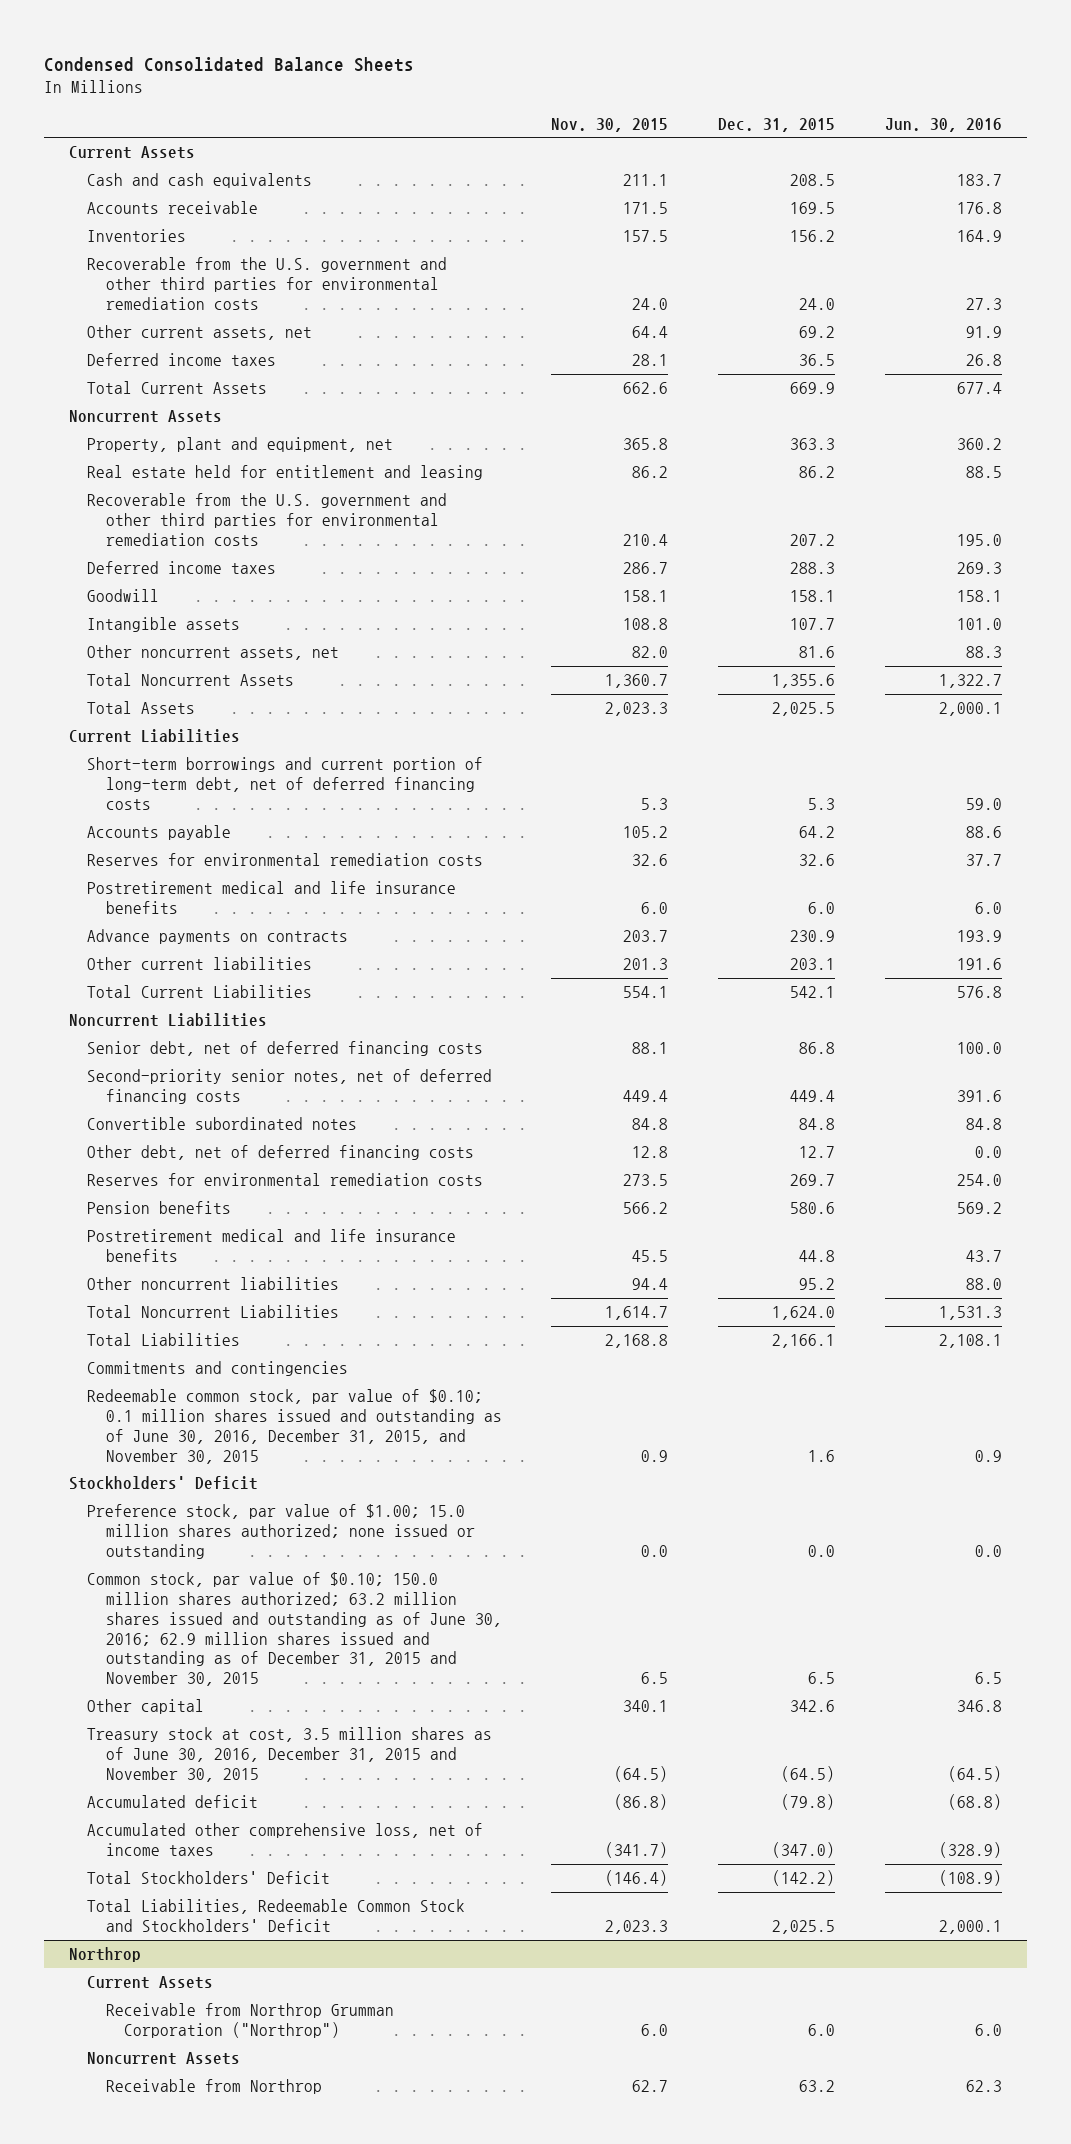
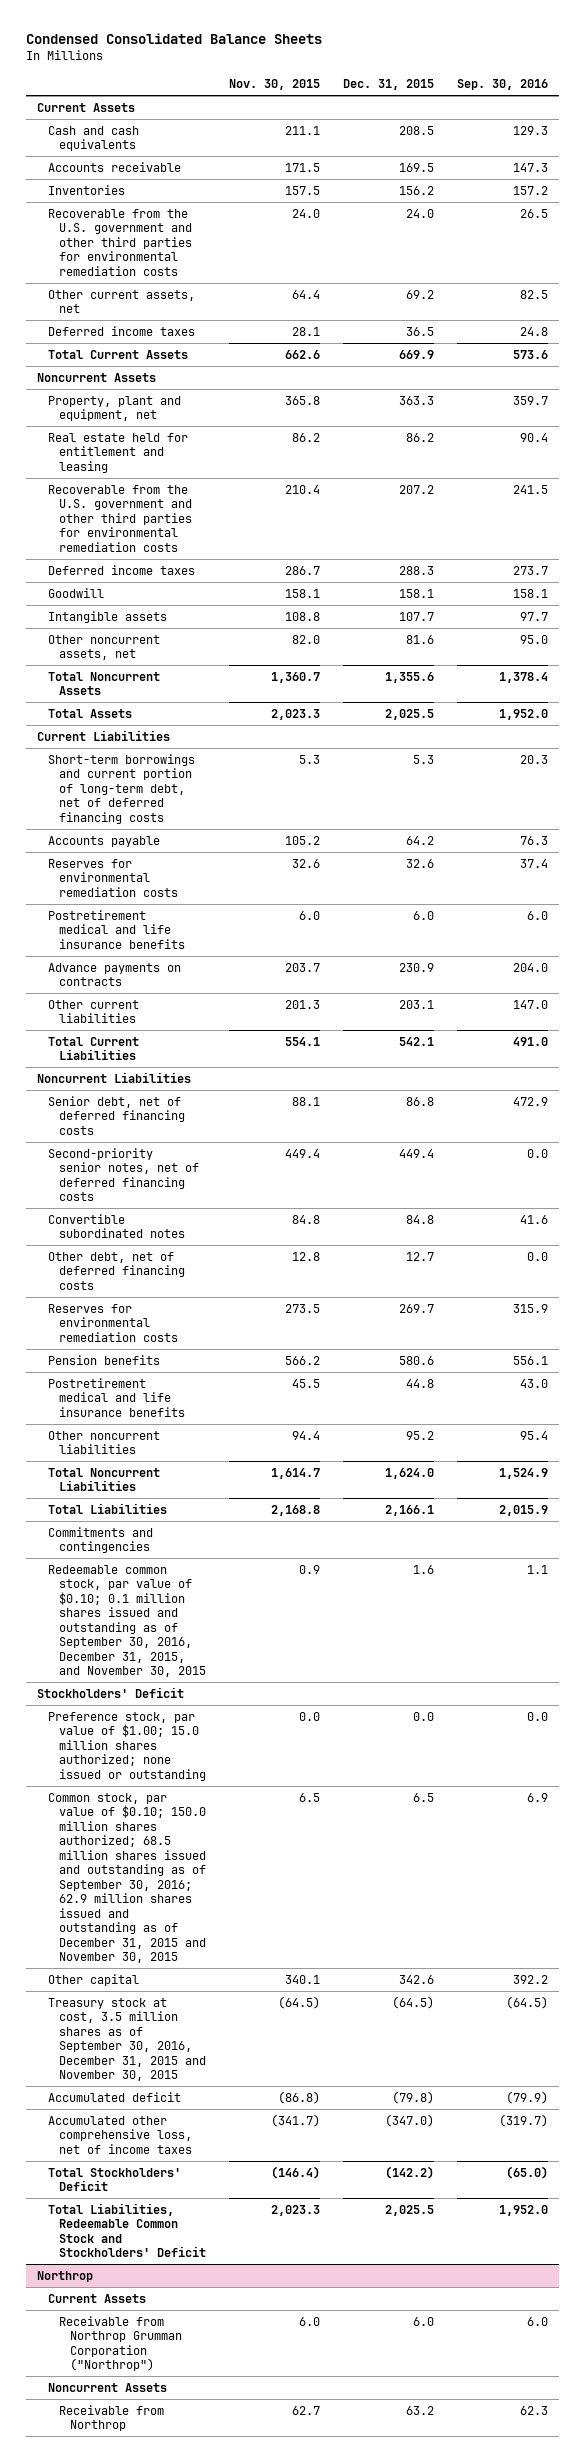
[884,117,1002,132] Jun. 30, 2016 -> none
none -> [456,79,548,91] Sep. 30, 2016
[87,1389,502,1464] Redeemable common stock, par value of $0.10; 0.1 million shares issued and outstanding as of June 30, 2016, December 31, 2015, and November 30, 2015 -> [48,1564,207,1678] Redeemable common stock, par value of $0.10; 0.1 million shares issued and outstanding as of September 30, 2016, December 31, 2015, and November 30, 2015
[87,1572,502,1687] Common stock, par value of $0.10; 150.0 million shares authorized; 63.2 million shares issued and outstanding as of June 30, 2016; 62.9 million shares issued and outstanding as of December 31, 2015 and November 30, 2015 -> [48,1792,207,1964] Common stock, par value of $0.10; 150.0 million shares authorized; 68.5 million shares issued and outstanding as of September 30, 2016; 62.9 million shares issued and outstanding as of December 31, 2015 and November 30, 2015
[87,1727,493,1782] Treasury stock at cost, 3.5 million shares as of June 30, 2016, December 31, 2015 and November 30, 2015 -> [48,1997,207,2082] Treasury stock at cost, 3.5 million shares as of September 30, 2016, December 31, 2015 and November 30, 2015

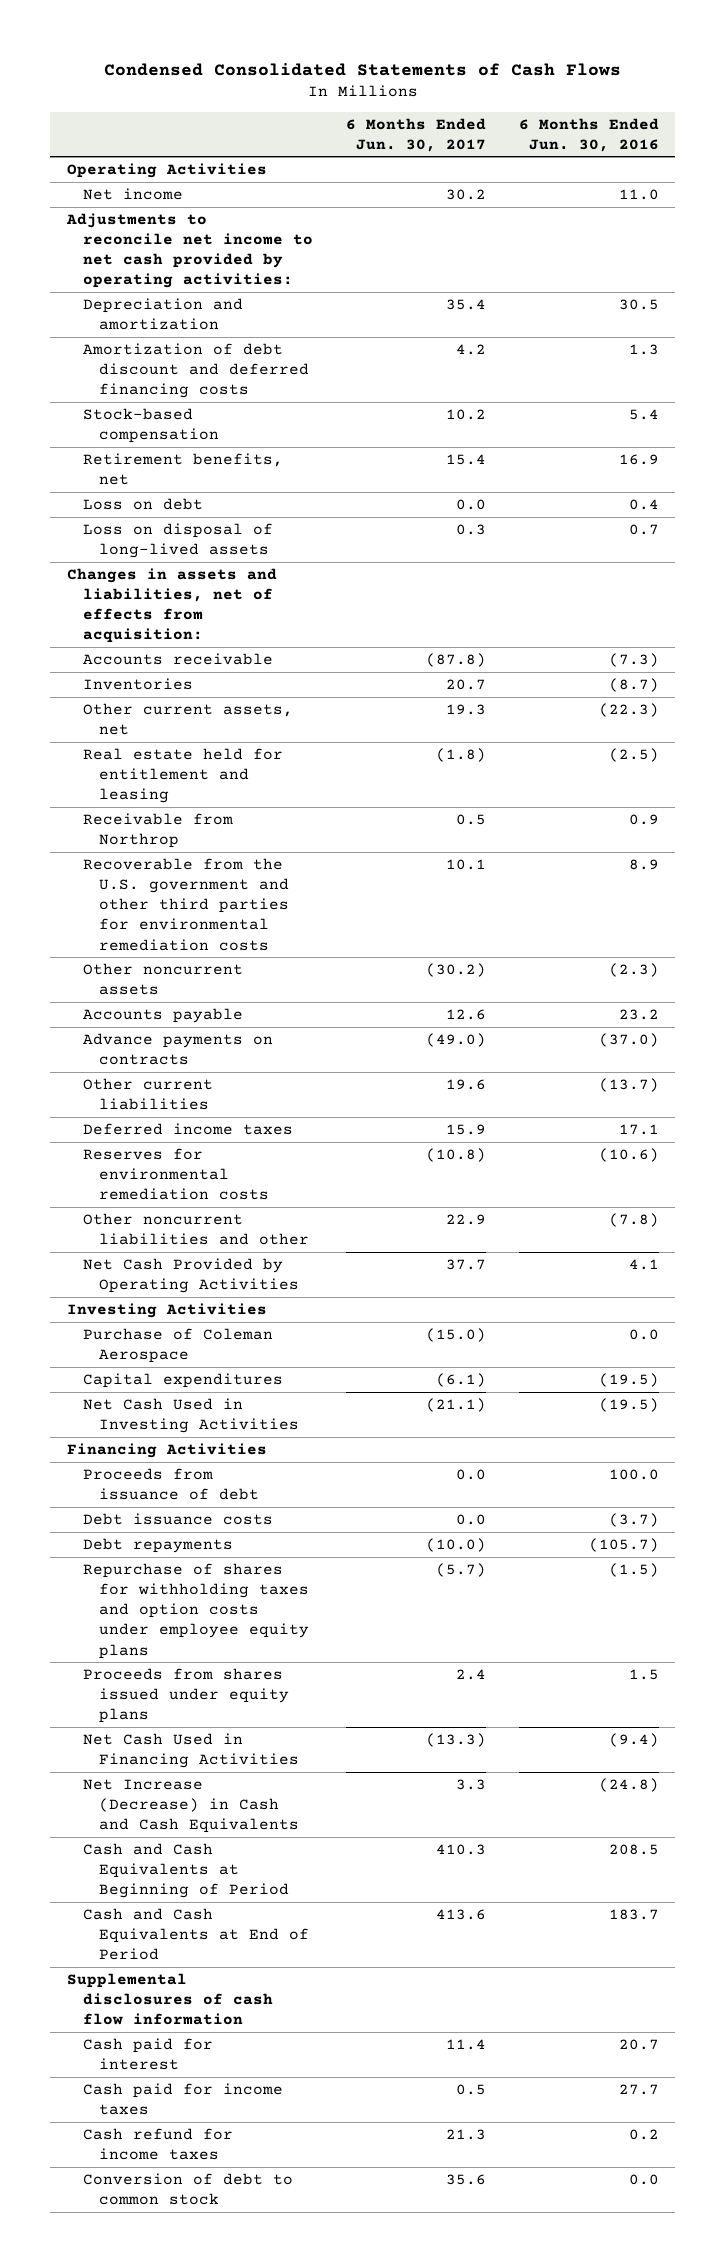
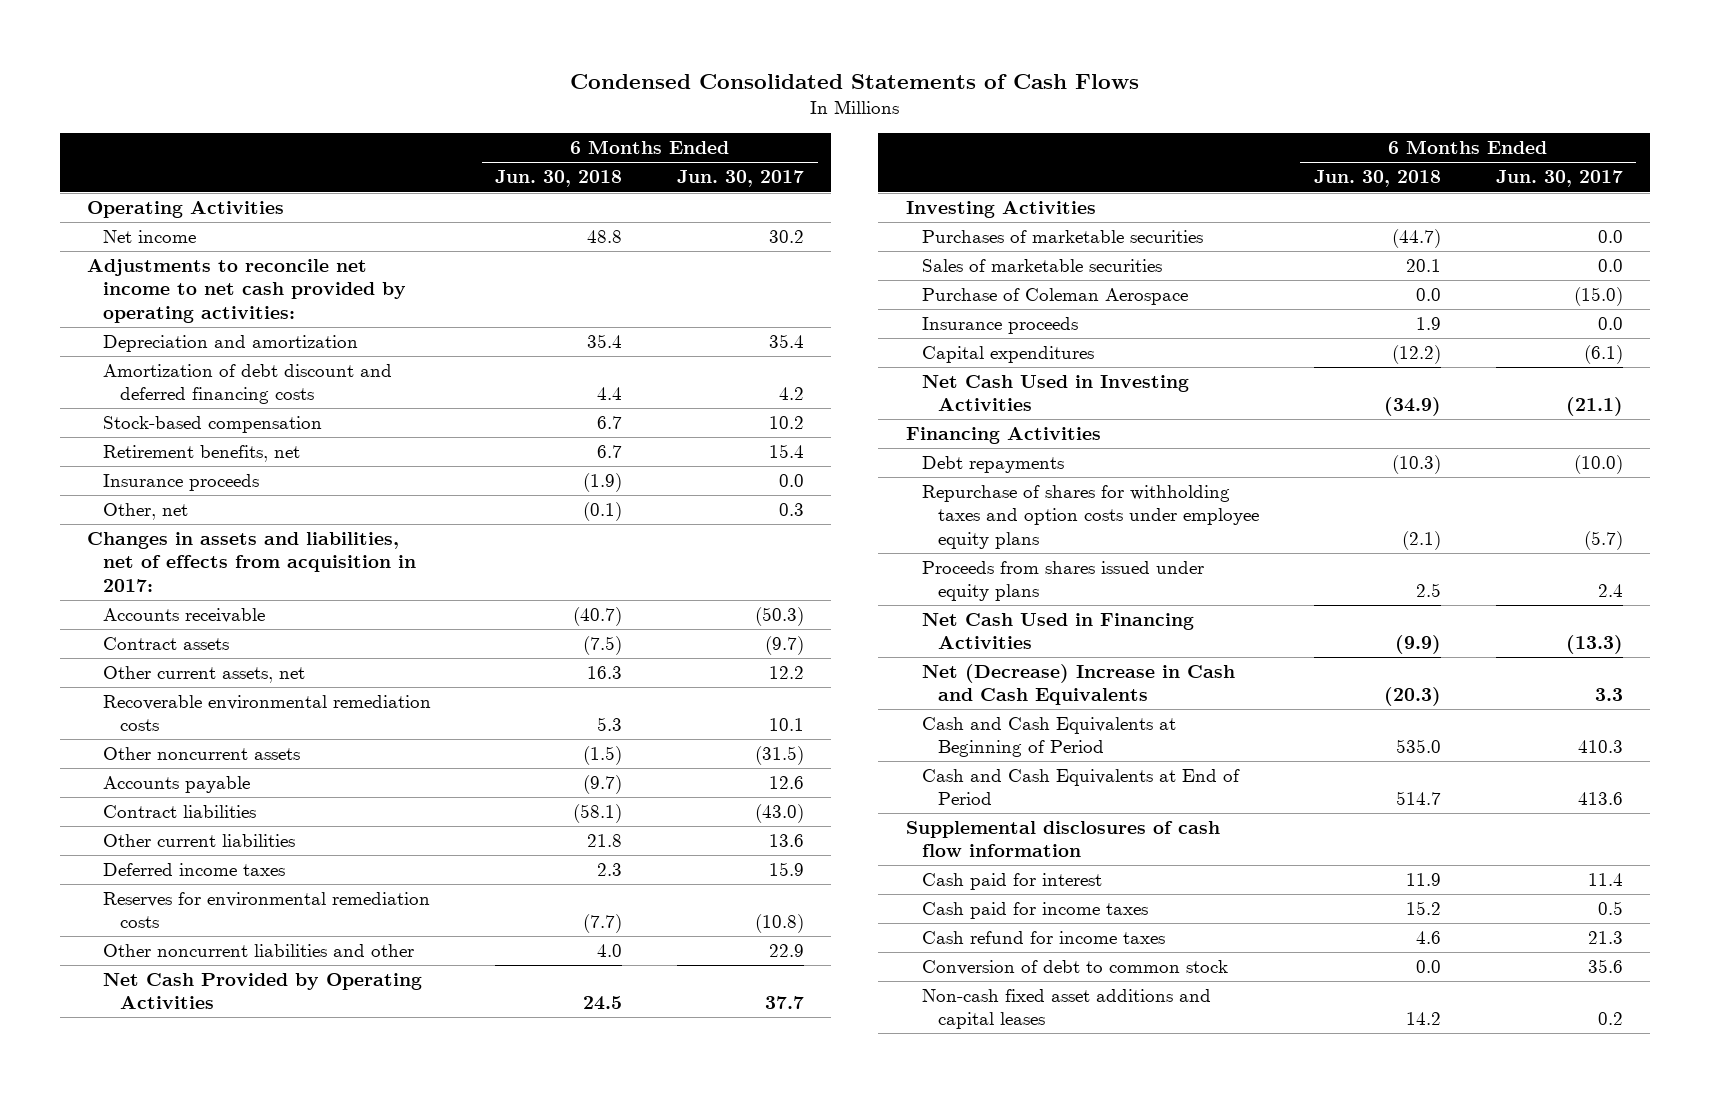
[518,117,659,152] 6 Months Ended Jun. 30, 2016 -> none
none -> [495,170,623,188] Jun. 30, 2018
[82,497,203,510] Loss on debt -> none
[82,522,273,559] Loss on disposal of long-lived assets -> none
[82,677,193,690] Inventories -> none
[82,747,283,804] Real estate held for entitlement and leasing -> none
[82,812,233,849] Receivable from Northrop -> none
none -> [103,474,260,492] Insurance proceeds
none -> [103,503,189,521] Other, net
[66,567,277,644] Changes in assets and liabilities, net of effects from acquisition: -> [86,532,417,592] Changes in assets and liabilities, net of effects from acquisition in 2017:
[425,652,486,667] (87.8) -> [754,607,804,627] (50.3)
none -> [103,637,230,651] Contract assets
[445,703,486,715] 19.3 -> [768,666,804,680] 12.2
[82,857,290,951] Recoverable from the U.S. government and other third parties for environmental remediation costs -> [103,695,432,732] Recoverable environmental remediation costs
[425,962,486,977] (30.2) -> [754,746,804,766] (31.5)
[82,1032,273,1066] Advance payments on contracts -> none
none -> [103,805,257,819] Contract liabilities
[445,1078,486,1090] 19.6 -> [768,834,804,848] 13.6
none -> [922,230,1204,244] Purchases of marketable securities
none -> [922,259,1163,273] Sales of marketable securities
none -> [922,317,1079,335] Insurance proceeds
[82,1467,260,1501] Proceeds from issuance of debt -> none
[82,1512,273,1525] Debt issuance costs -> none
[82,1778,300,1834] Net Increase (Decrease) in Cash and Cash Equivalents -> [922,664,1236,706] Net (Decrease) Increase in Cash and Cash Equivalents
none -> [922,989,1212,1030] Non-cash fixed asset additions and capital leases

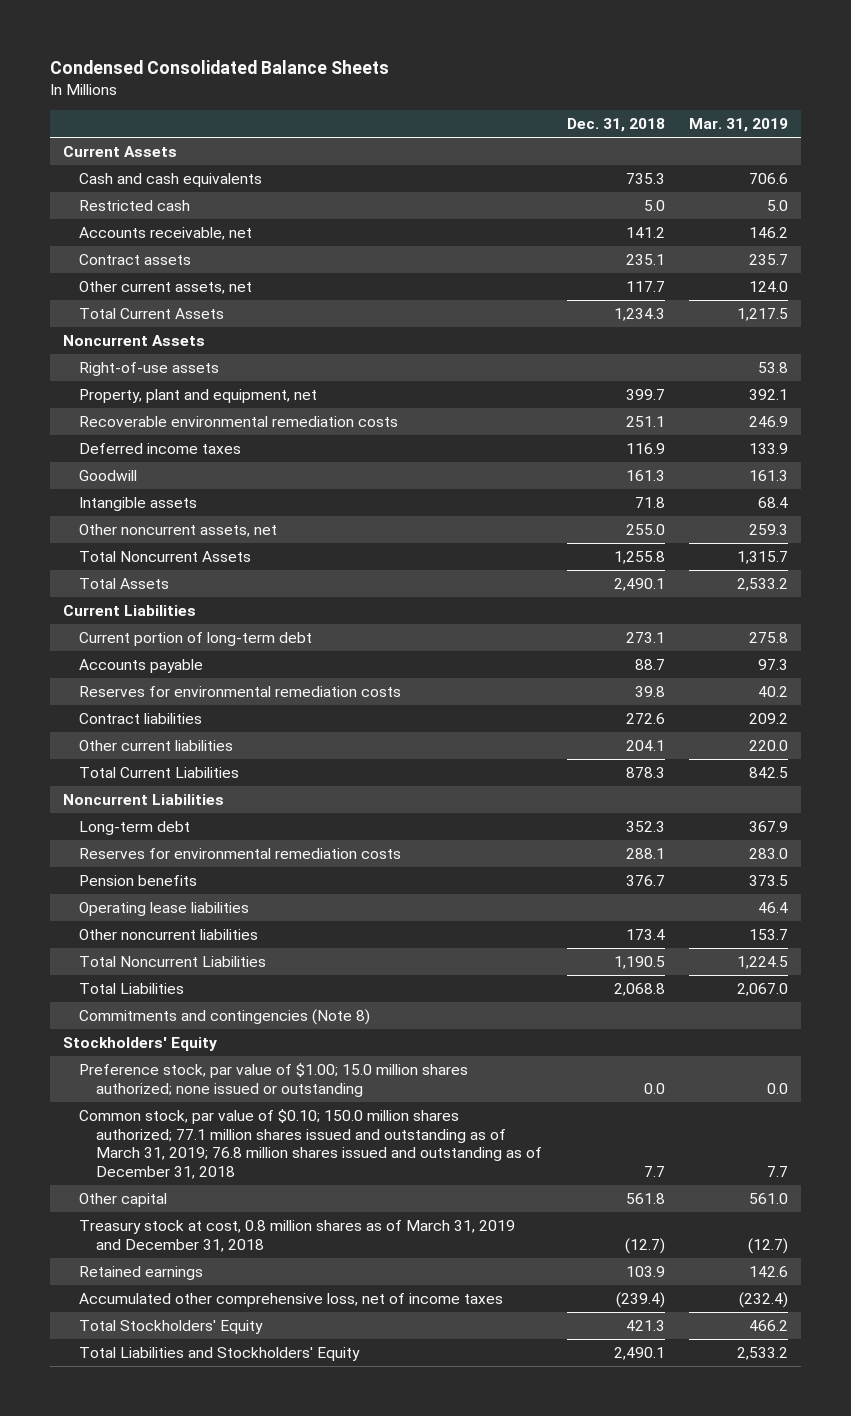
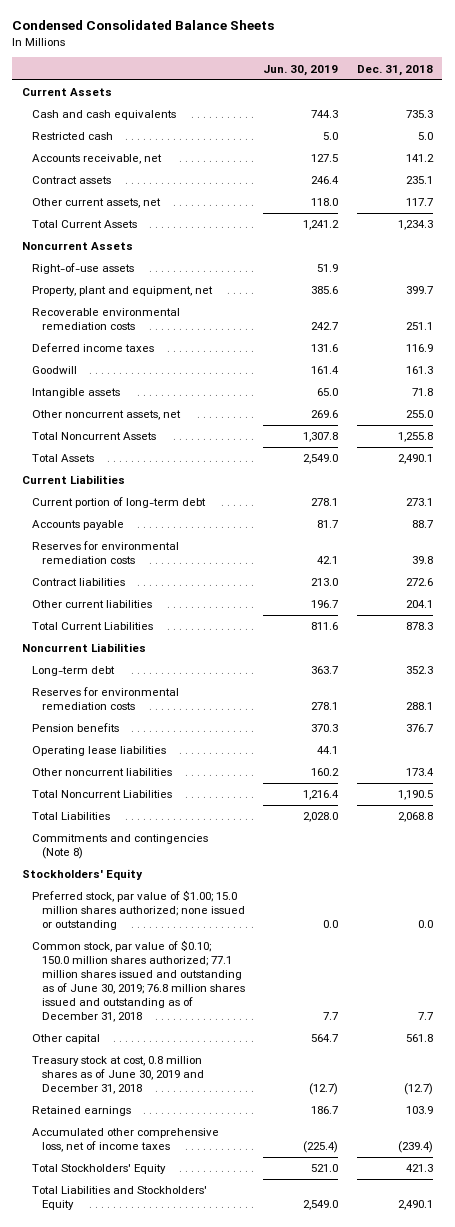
[689,117,789,132] Mar. 31, 2019 -> none
none -> [263,64,339,76] Jun. 30, 2019
[79,1063,469,1097] Preference stock, par value of $1.00; 15.0 million shares authorized; none issued or outstanding -> [31,890,245,931] Preferred stock, par value of $1.00; 15.0 million shares authorized; none issued or outstanding
[79,1109,543,1179] Common stock, par value of $0.10; 150.0 million shares authorized; 77.1 million shares issued and outstanding as of March 31, 2019; 76.8 million shares issued and outstanding as of December 31, 2018 -> [31,940,245,1022] Common stock, par value of $0.10; 150.0 million shares authorized; 77.1 million shares issued and outstanding as of June 30, 2019; 76.8 million shares issued and outstanding as of December 31, 2018
[79,1220,516,1252] Treasury stock at cost, 0.8 million shares as of March 31, 2019 and December 31, 2018 -> [31,1056,204,1095] Treasury stock at cost, 0.8 million shares as of June 30, 2019 and December 31, 2018

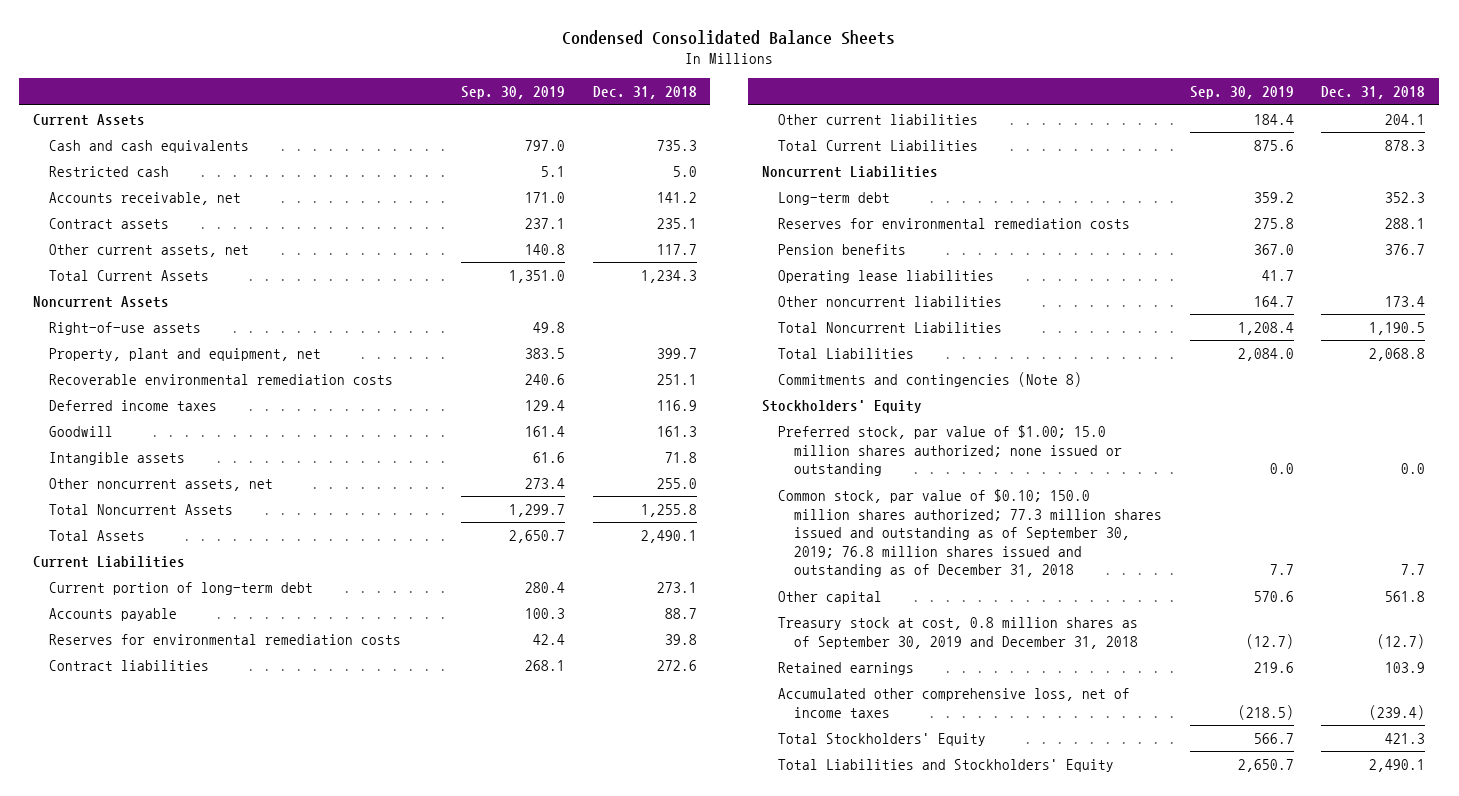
[263,64,339,76] Jun. 30, 2019 -> none
none -> [460,86,565,100] Sep. 30, 2019
[31,940,245,1022] Common stock, par value of $0.10; 150.0 million shares authorized; 77.1 million shares issued and outstanding as of June 30, 2019; 76.8 million shares issued and outstanding as of December 31, 2018 -> [777,489,1162,578] Common stock, par value of $0.10; 150.0 million shares authorized; 77.3 million shares issued and outstanding as of September 30, 2019; 76.8 million shares issued and outstanding as of December 31, 2018
[31,1056,204,1095] Treasury stock at cost, 0.8 million shares as of June 30, 2019 and December 31, 2018 -> [777,617,1138,649] Treasury stock at cost, 0.8 million shares as of September 30, 2019 and December 31, 2018

